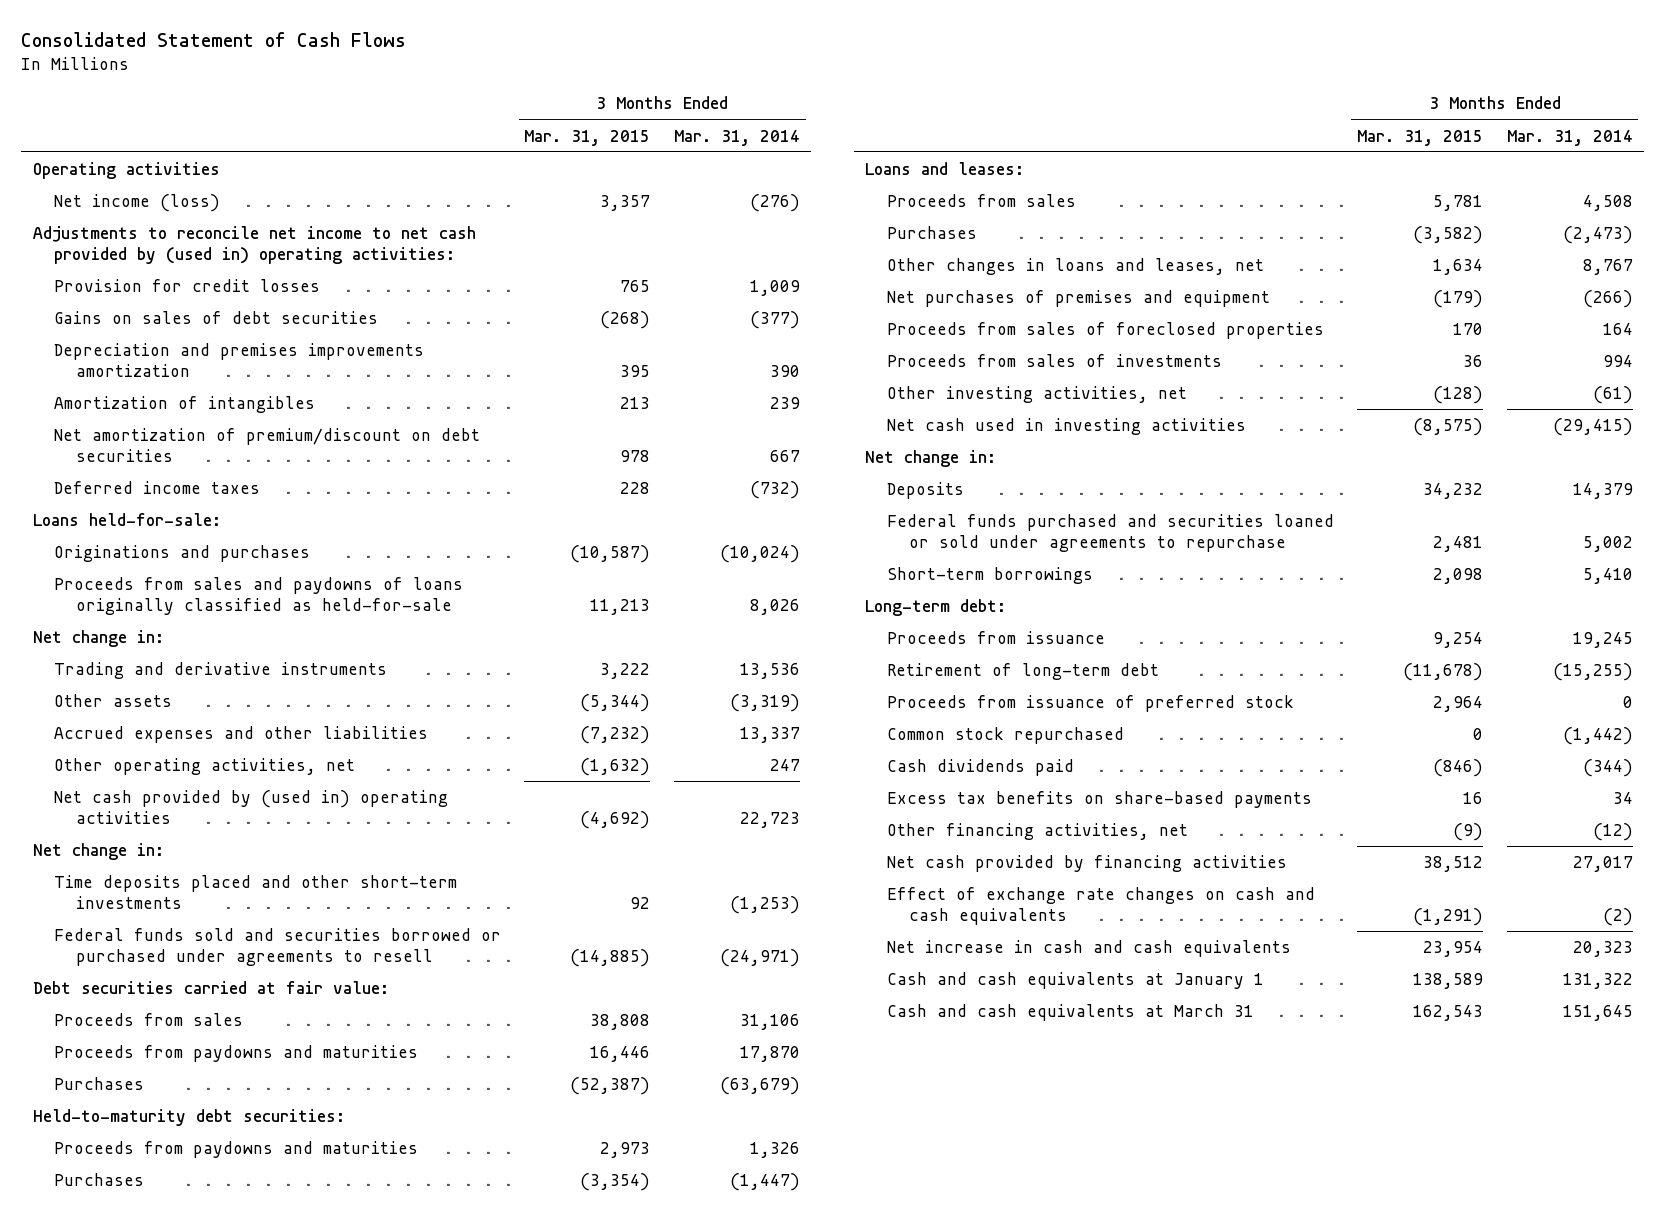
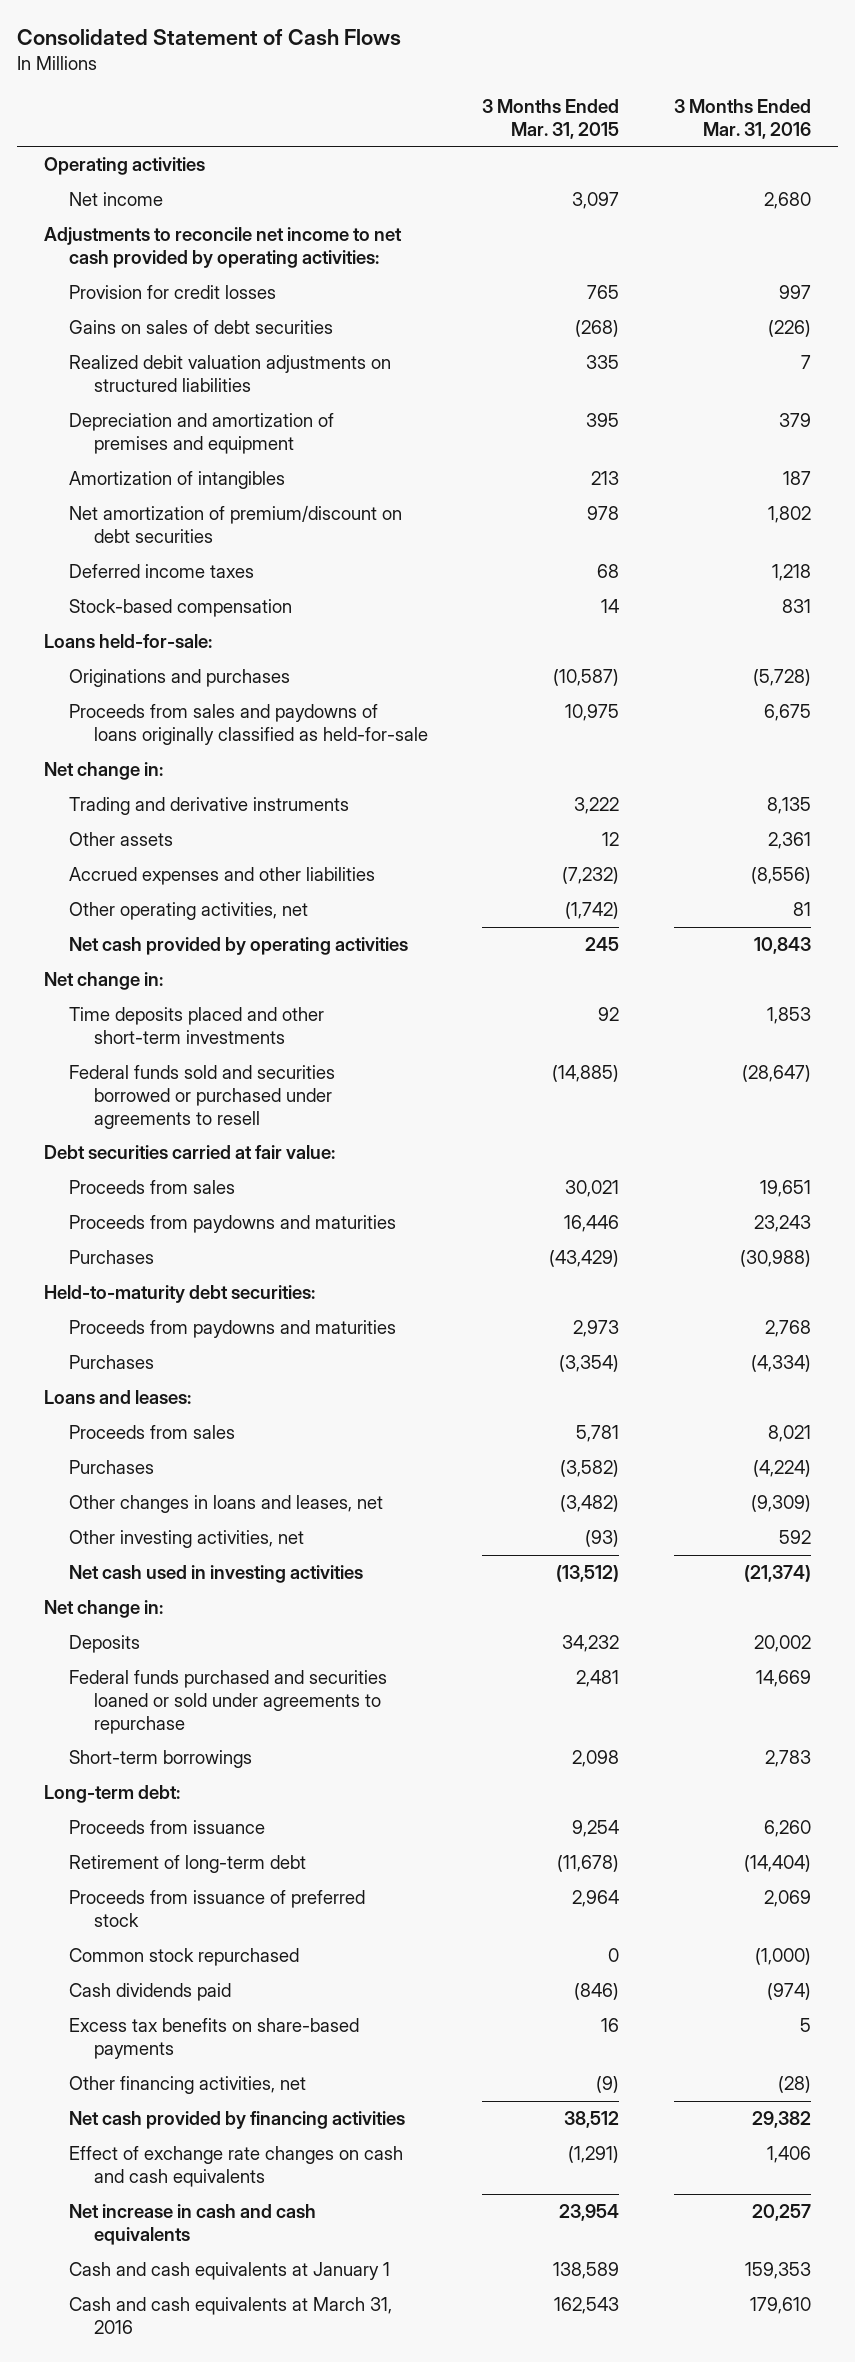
[673,129,800,146] Mar. 31, 2014 -> none
none -> [673,98,811,139] 3 Months Ended Mar. 31, 2016
[54,194,221,213] Net income (loss) -> [68,192,163,207] Net income
[600,195,651,212] 3,357 -> [572,192,620,210] 3,097
[32,226,476,264] Adjustments to reconcile net income to net cash provided by (used in) operating activities: -> [43,227,402,268] Adjustments to reconcile net income to net cash provided by operating activities:
none -> [68,355,391,392] Realized debit valuation adjustments on structured liabilities
[54,343,425,377] Depreciation and premises improvements amortization -> [68,413,334,454] Depreciation and amortization of premises and equipment
[620,482,651,495] 228 -> [597,564,620,579] 68
none -> [68,599,292,618] Stock-based compensation
[590,598,651,615] 11,213 -> [565,704,620,722] 10,975
[580,694,651,713] (5,344) -> [602,832,620,847] 12
[580,758,651,777] (1,632) -> [565,902,620,920] (1,742)
[54,790,449,824] Net cash provided by (used in) operating activities -> [68,937,408,956] Net cash provided by operating activities
[580,810,651,829] (4,692) -> [585,937,620,952] 245
[590,1014,651,1031] 38,808 -> [565,1180,620,1198] 30,021
[570,1077,651,1096] (52,387) -> [549,1250,620,1268] (43,429)
[886,290,1270,308] Net purchases of premises and equipment -> none
[886,322,1324,340] Proceeds from sales of foreclosed properties -> none
[886,354,1222,368] Proceeds from sales of investments -> none
[1433,259,1484,276] 1,634 -> [560,1495,620,1513] (3,482)
[1433,386,1484,405] (128) -> [585,1530,620,1548] (93)
[1413,418,1484,437] (8,575) -> [556,1565,620,1583] (13,512)
[886,1004,1254,1022] Cash and cash equivalents at March 31 -> [68,2297,392,2334] Cash and cash equivalents at March 31, 2016

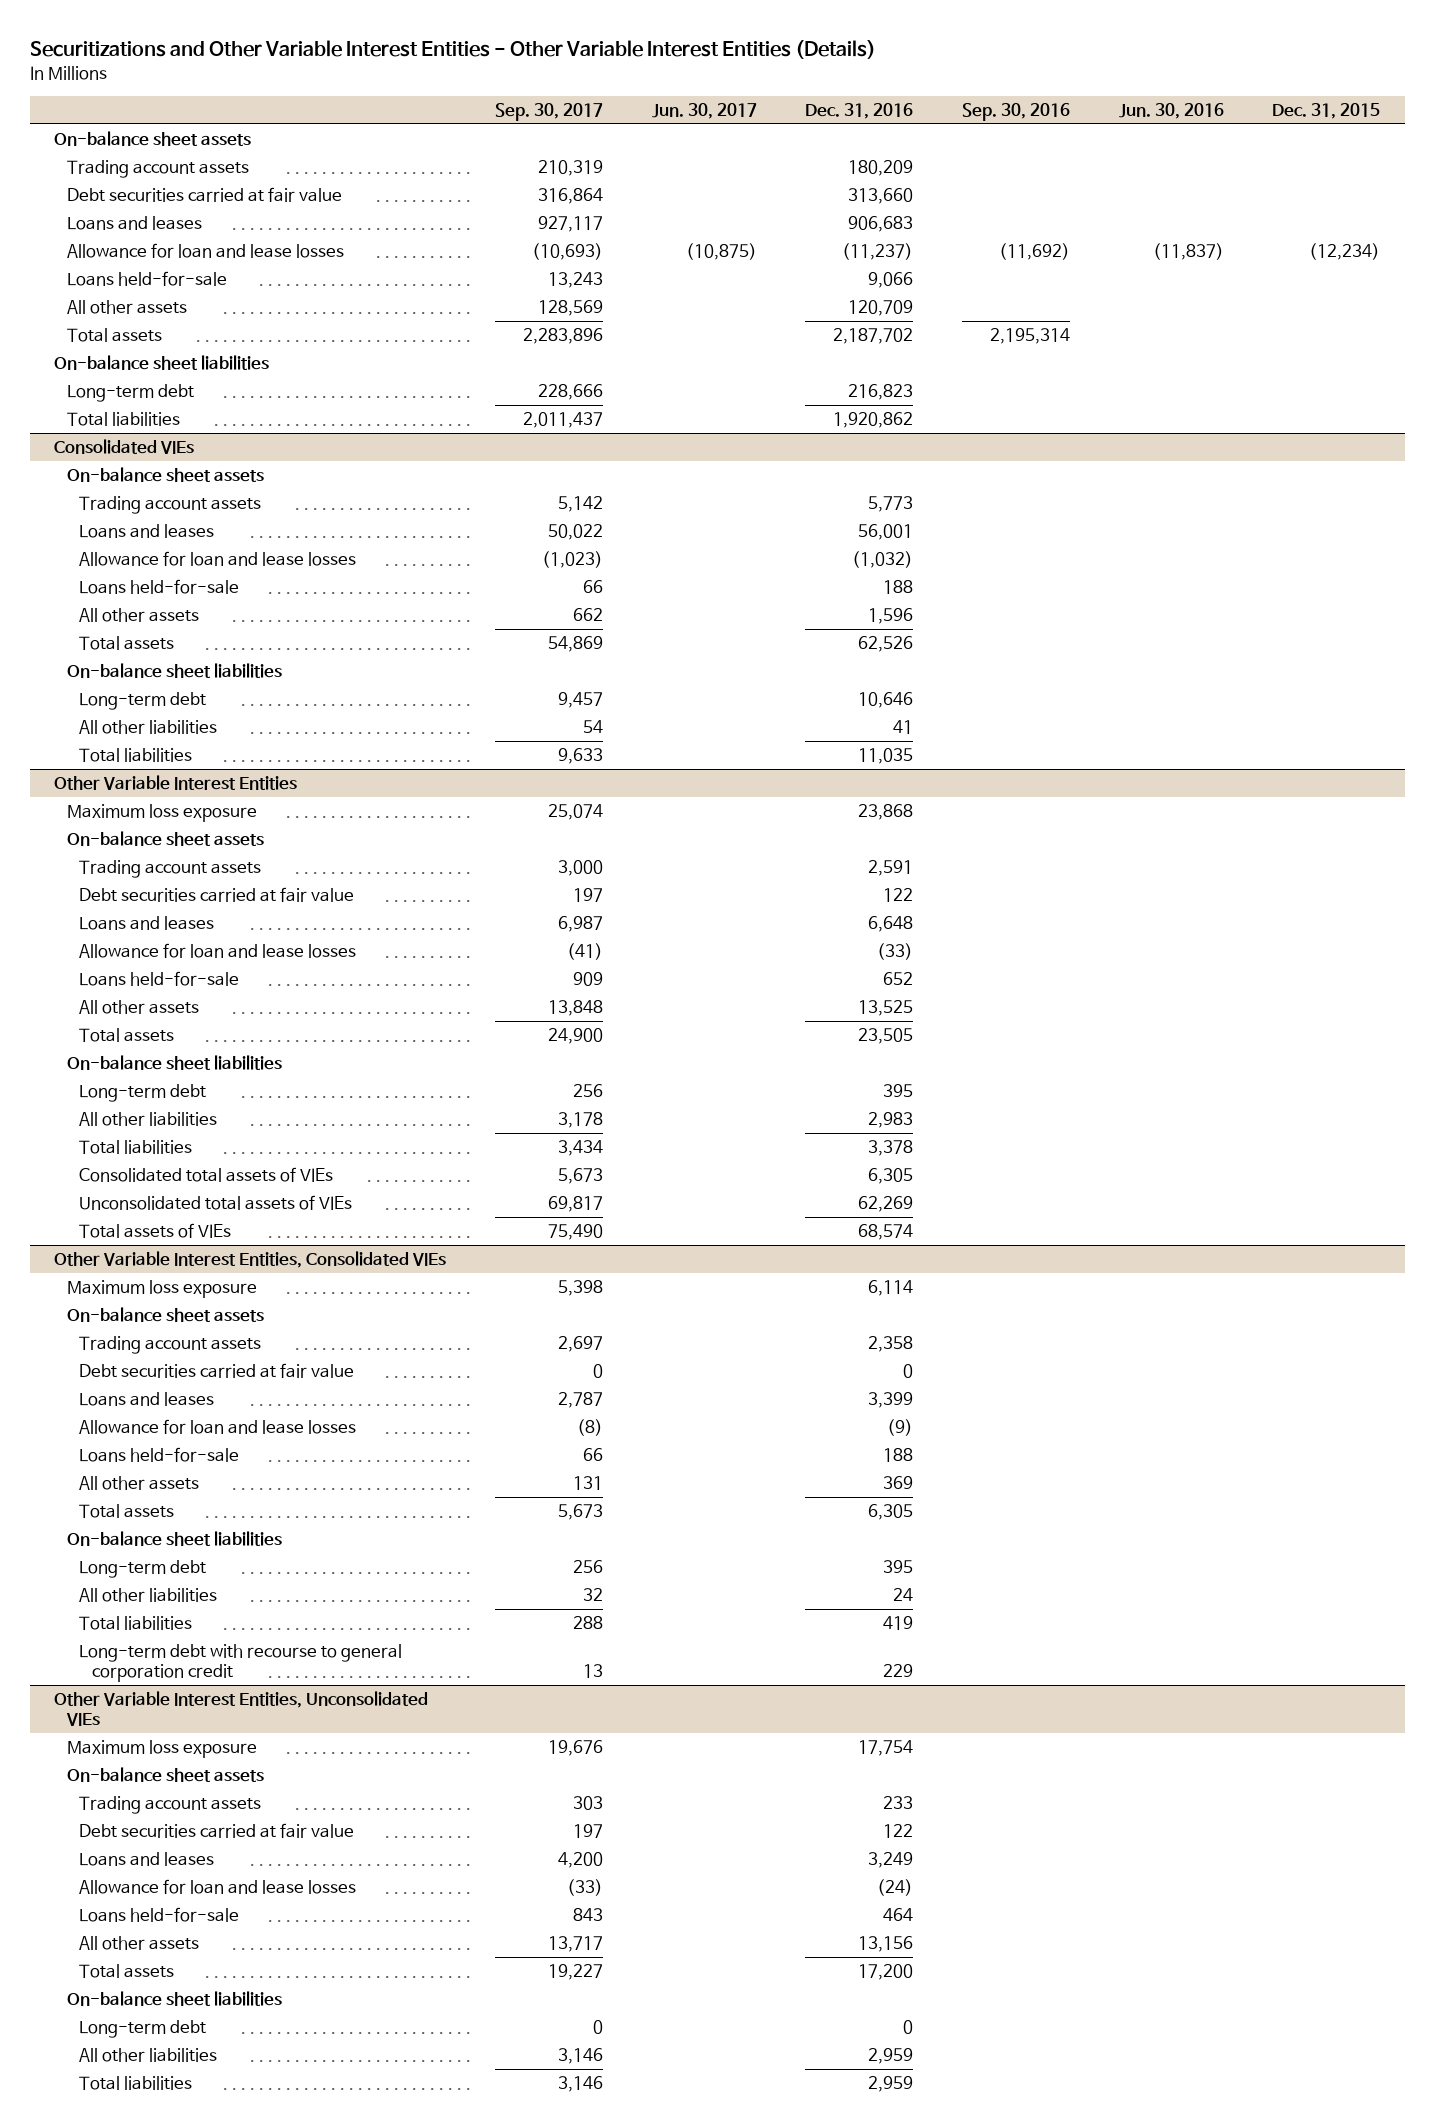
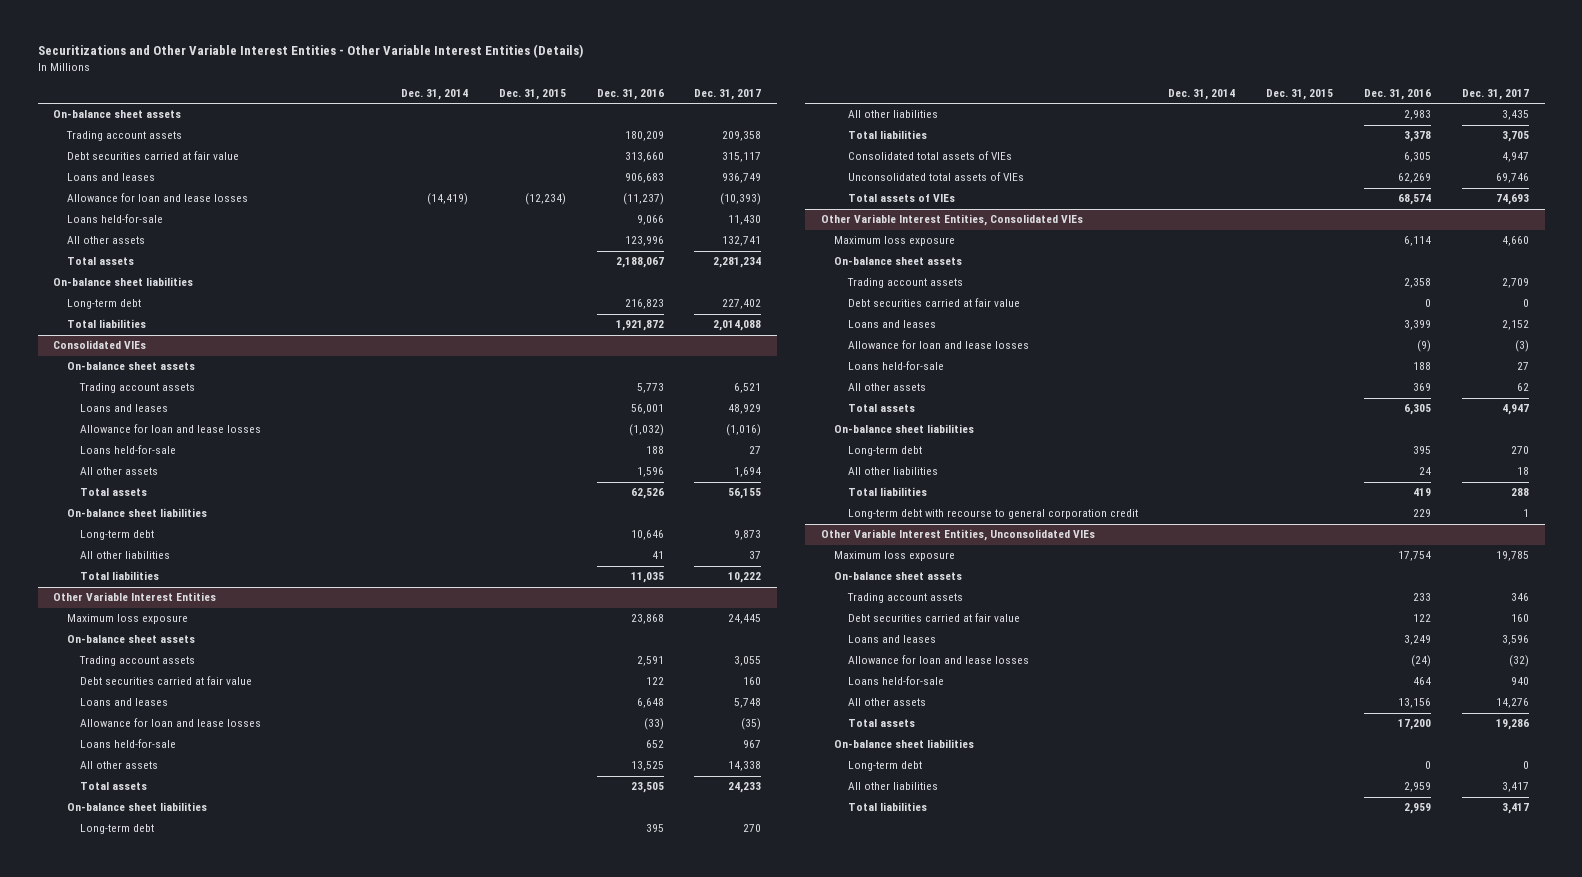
[494,102,603,121] Sep. 30, 2017 -> none
[651,102,757,119] Jun. 30, 2017 -> none
[961,102,1070,121] Sep. 30, 2016 -> none
[1118,102,1224,119] Jun. 30, 2016 -> none
none -> [400,88,468,100] Dec. 31, 2014
none -> [694,88,762,100] Dec. 31, 2017
[848,300,914,317] 120,709 -> [624,236,664,247] 123,996
[833,328,914,345] 2,187,702 -> [615,257,664,269] 2,188,067
[833,412,914,429] 1,920,862 -> [615,320,664,332] 1,921,872

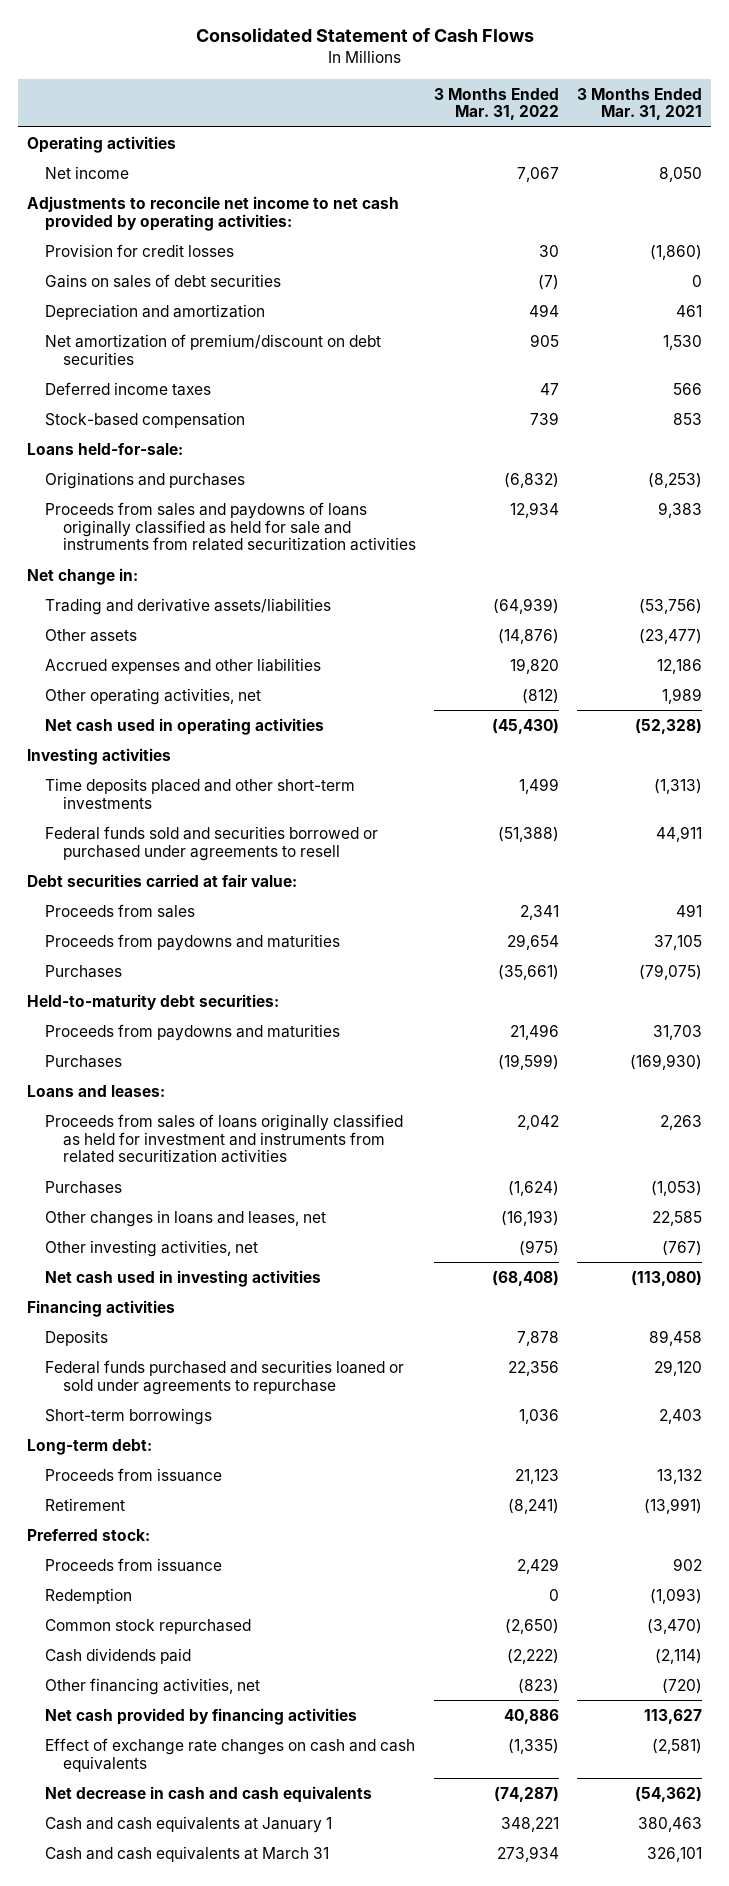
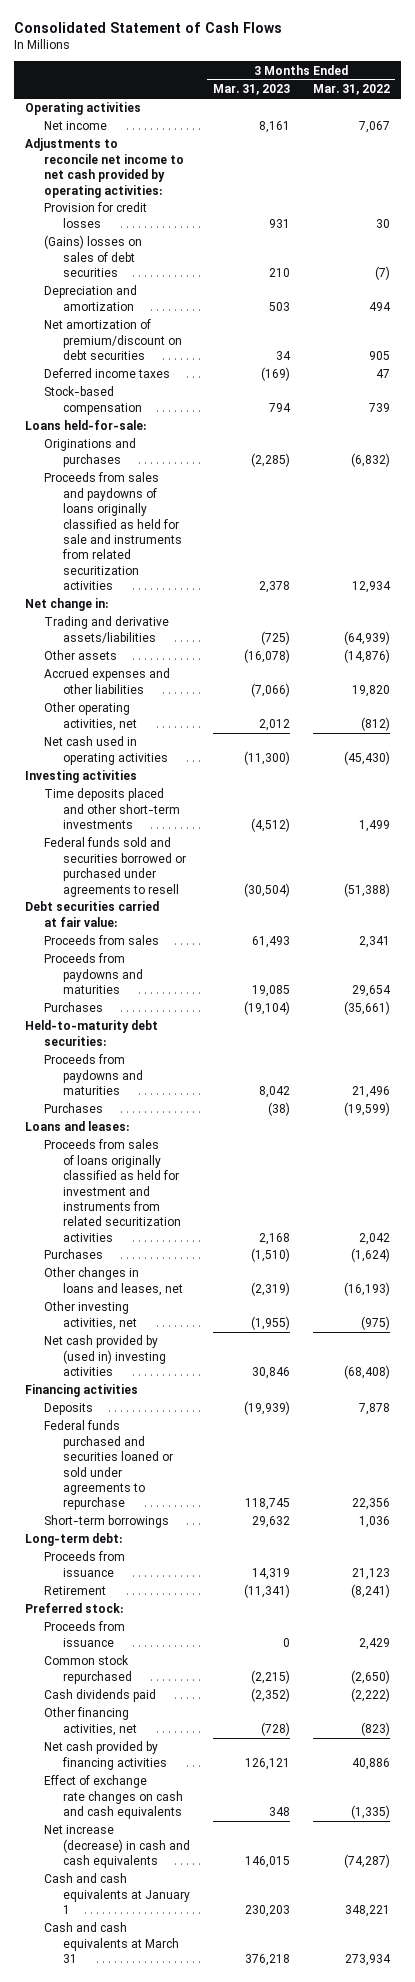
[576,87,702,121] 3 Months Ended Mar. 31, 2021 -> none
none -> [212,84,290,96] Mar. 31, 2023
[45,273,282,288] Gains on sales of debt securities -> [44,235,143,278] (Gains) losses on sales of debt securities
[45,1269,322,1287] Net cash used in investing activities -> [44,1335,167,1377] Net cash provided by (used in) investing activities
[45,1587,133,1604] Redemption -> none
[45,1785,373,1803] Net decrease in cash and cash equivalents -> [44,1825,191,1869] Net increase (decrease) in cash and cash equivalents

